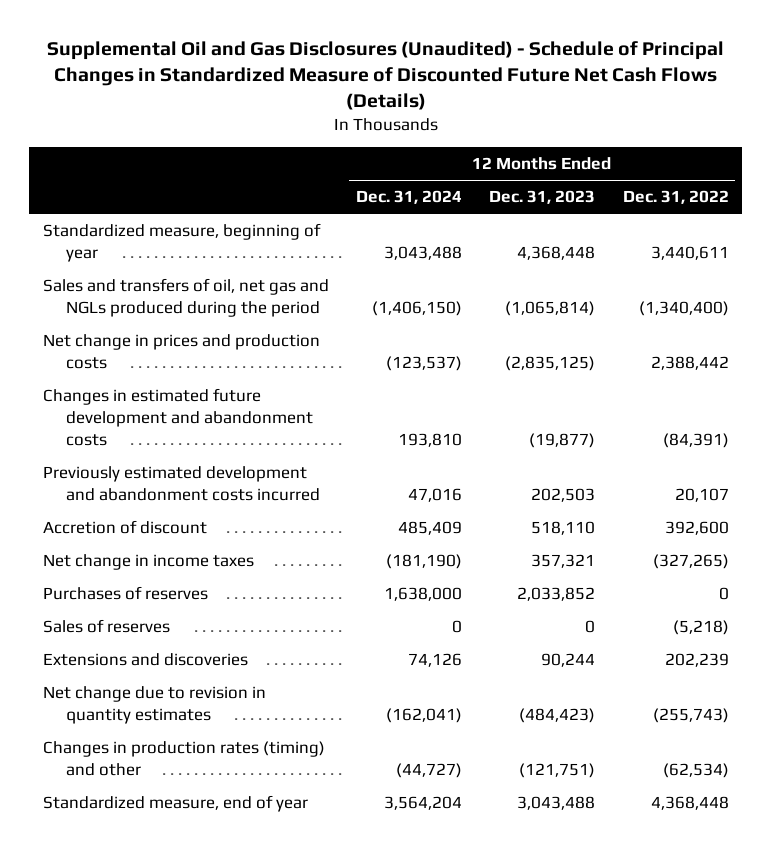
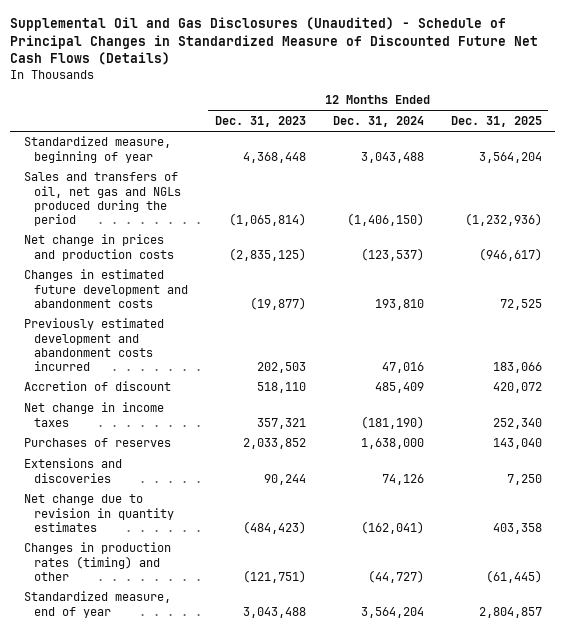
[622,190,729,205] Dec. 31, 2022 -> none
none -> [450,115,542,127] Dec. 31, 2025
[42,619,170,634] Sales of reserves -> none

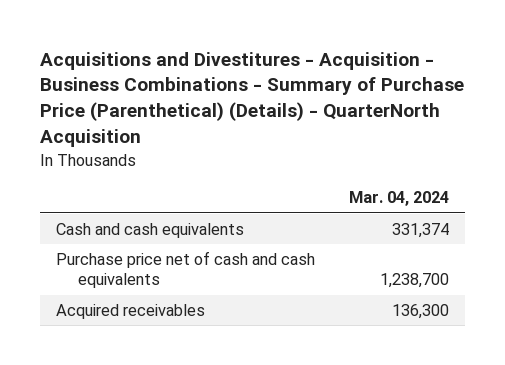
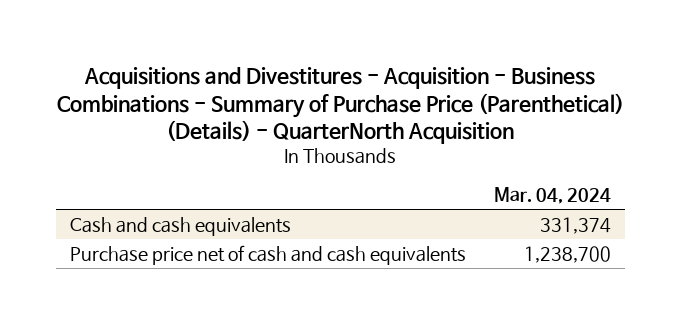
[56,303,206,319] Acquired receivables -> none

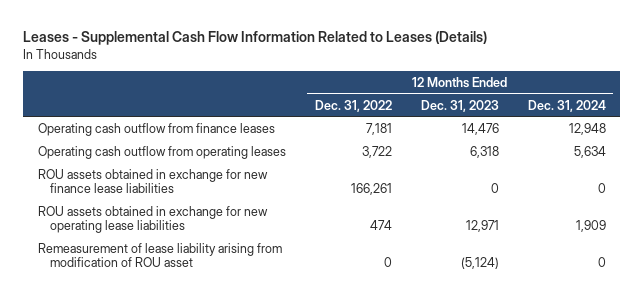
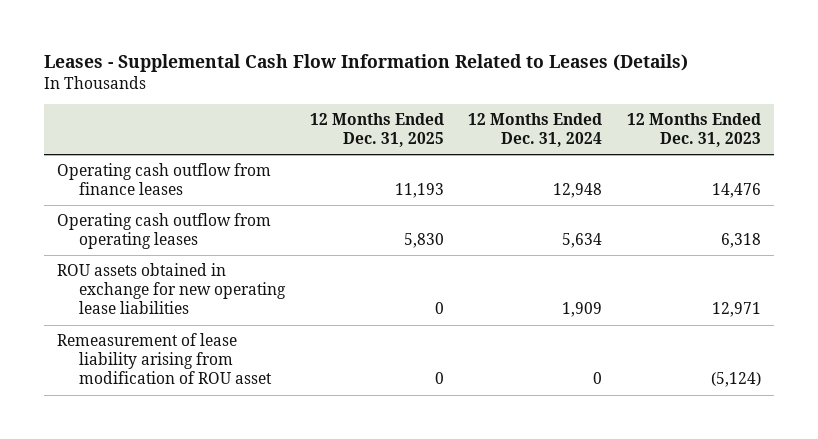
[314,99,392,112] Dec. 31, 2022 -> none
none -> [309,113,444,148] 12 Months Ended Dec. 31, 2025
[37,168,268,194] ROU assets obtained in exchange for new finance lease liabilities -> none

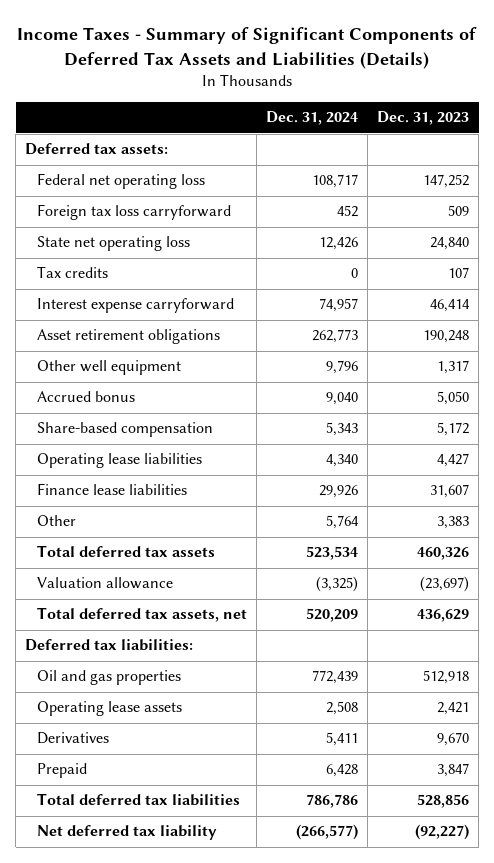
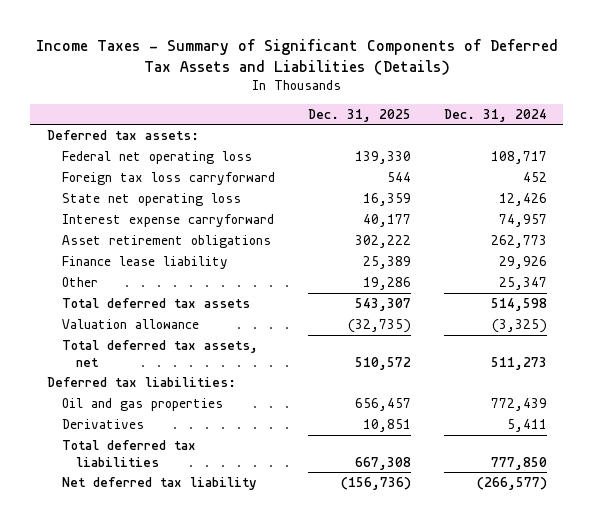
[377,111,470,126] Dec. 31, 2023 -> none
none -> [307,108,411,122] Dec. 31, 2025
[36,266,108,279] Tax credits -> none
[36,360,181,376] Other well equipment -> none
[36,391,135,403] Accrued bonus -> none
[36,422,213,438] Share-based compensation -> none
[36,453,202,469] Operating lease liabilities -> none
[36,483,187,496] Finance lease liabilities -> [61,255,228,269] Finance lease liability
[325,515,359,530] 5,764 -> [498,276,547,290] 25,347
[305,546,358,561] 523,534 -> [490,297,547,311] 514,598
[305,608,358,623] 520,209 -> [490,356,547,370] 511,273
[36,701,182,717] Operating lease assets -> none
[36,763,87,779] Prepaid -> none
[305,794,358,809] 786,786 -> [490,456,547,470] 777,850

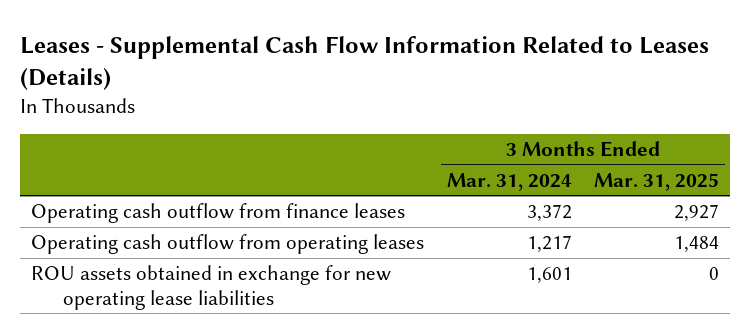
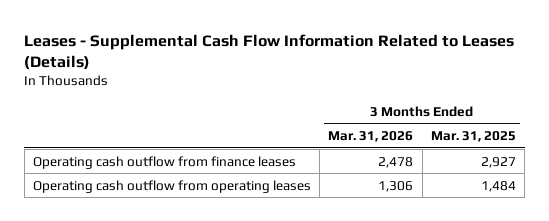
[446,173,572,192] Mar. 31, 2024 -> none
none -> [328,131,414,143] Mar. 31, 2026
[31,265,392,310] ROU assets obtained in exchange for new operating lease liabilities -> none

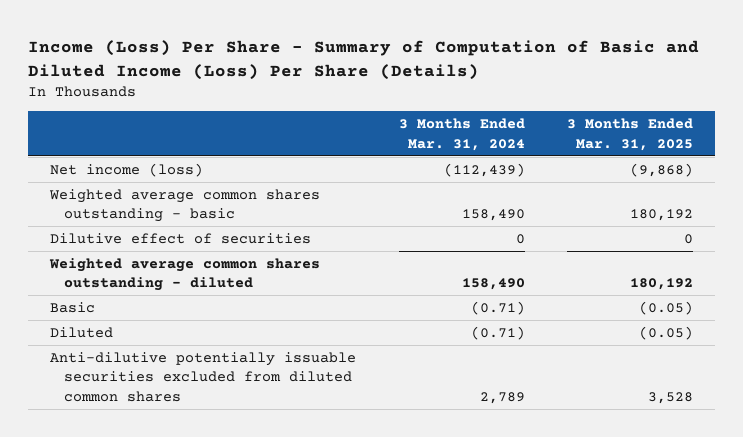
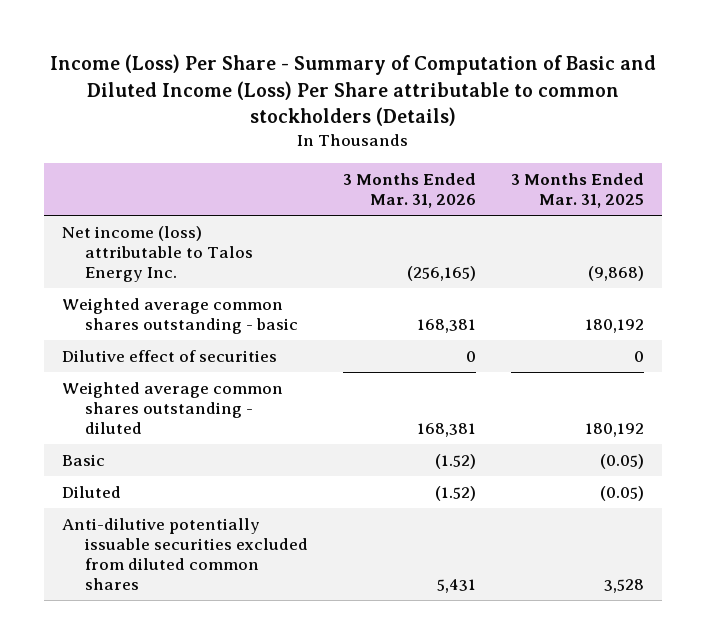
[28,39,700,80] Income (Loss) Per Share - Summary of Computation of Basic and Diluted Income (Loss) Per Share (Details) -> [49,54,656,127] Income (Loss) Per Share - Summary of Computation of Basic and Diluted Income (Loss) Per Share attributable to common stockholders (Details)
[398,118,525,151] 3 Months Ended Mar. 31, 2024 -> none
none -> [343,172,477,208] 3 Months Ended Mar. 31, 2026
[49,162,203,177] Net income (loss) -> [61,226,254,282] Net income (loss) attributable to Talos Energy Inc.

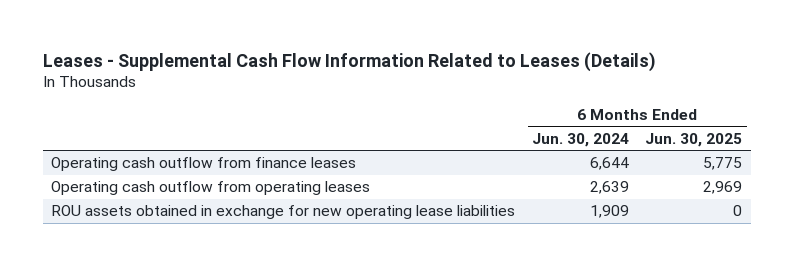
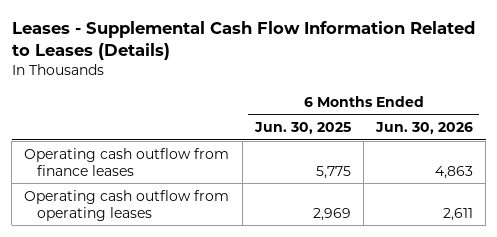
[531,133,629,148] Jun. 30, 2024 -> none
none -> [375,122,474,135] Jun. 30, 2026
[50,205,515,220] ROU assets obtained in exchange for new operating lease liabilities -> none

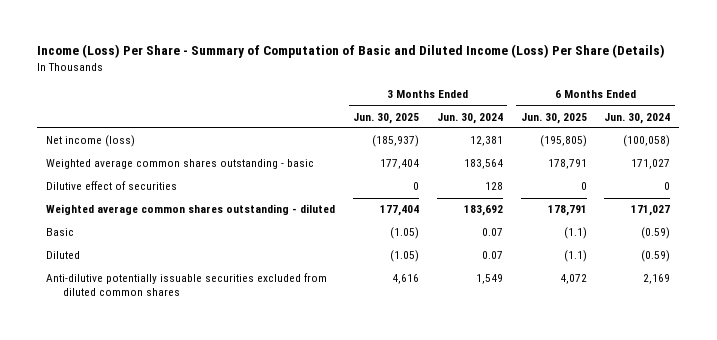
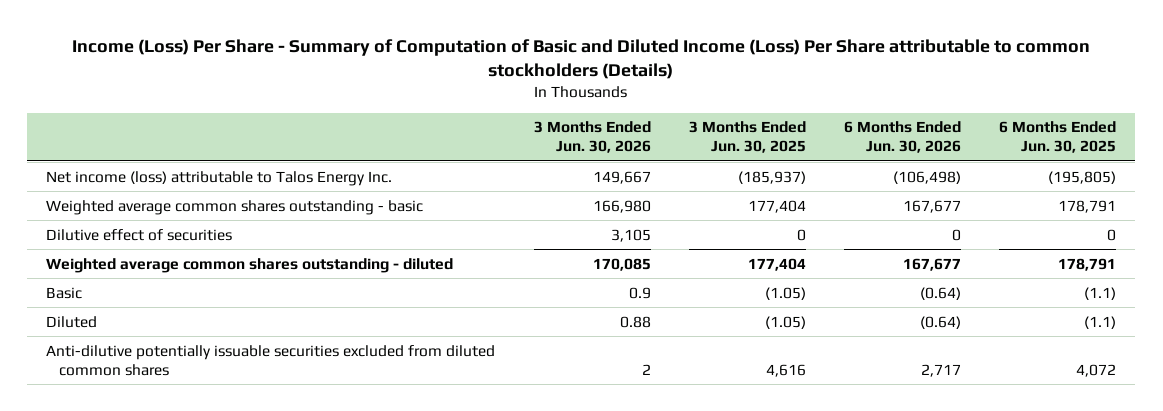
[37,44,666,59] Income (Loss) Per Share - Summary of Computation of Basic and Diluted Income (Loss) Per Share (Details) -> [72,38,1091,79] Income (Loss) Per Share - Summary of Computation of Basic and Diluted Income (Loss) Per Share attributable to common stockholders (Details)
[436,112,503,124] Jun. 30, 2024 -> none
[604,112,671,124] Jun. 30, 2024 -> none
none -> [533,121,651,154] 3 Months Ended Jun. 30, 2026
none -> [844,121,962,154] 6 Months Ended Jun. 30, 2026
[46,135,136,148] Net income (loss) -> [46,170,393,186] Net income (loss) attributable to Talos Energy Inc.

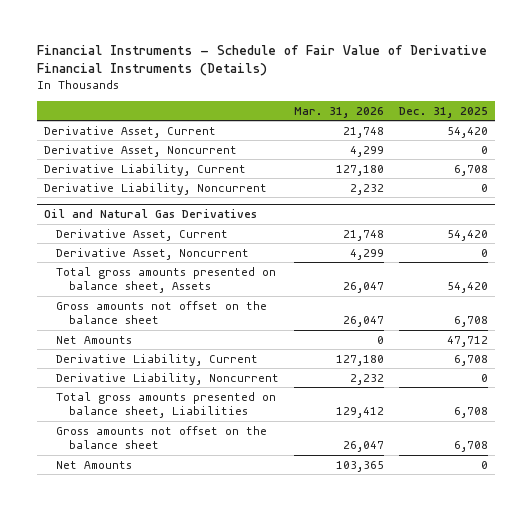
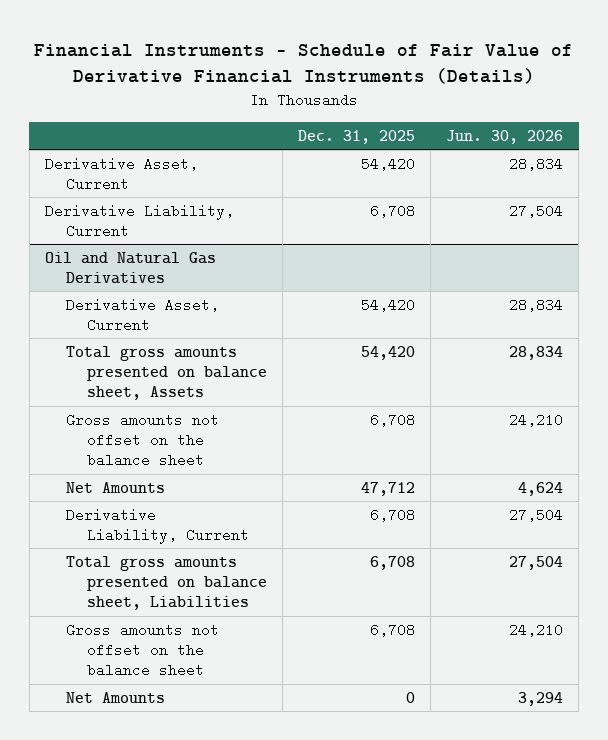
[294,106,385,118] Mar. 31, 2026 -> none
none -> [446,129,564,144] Jun. 30, 2026
[44,144,238,157] Derivative Asset, Noncurrent -> none
[44,182,268,195] Derivative Liability, Noncurrent -> none
[56,247,250,260] Derivative Asset, Noncurrent -> none
[56,372,280,385] Derivative Liability, Noncurrent -> none

